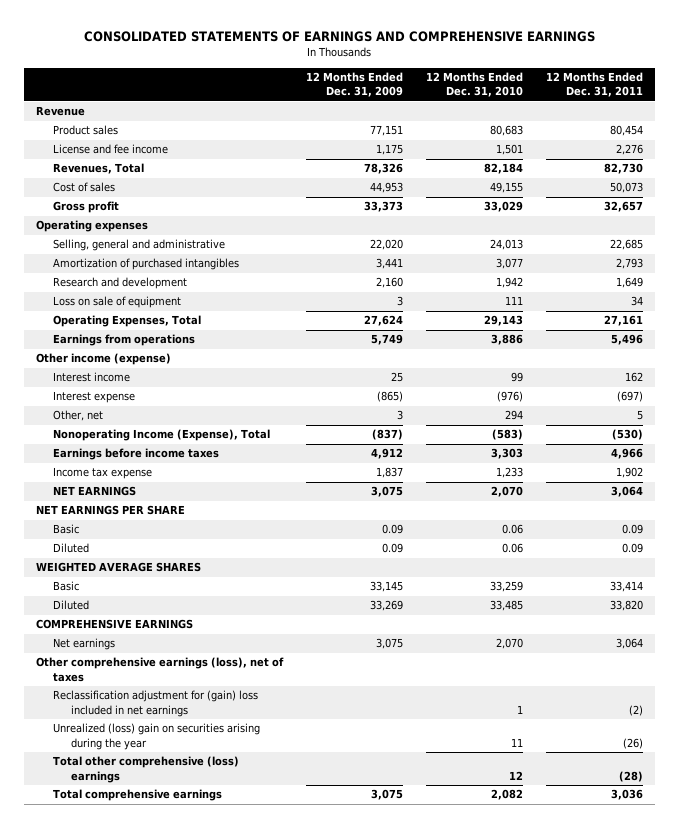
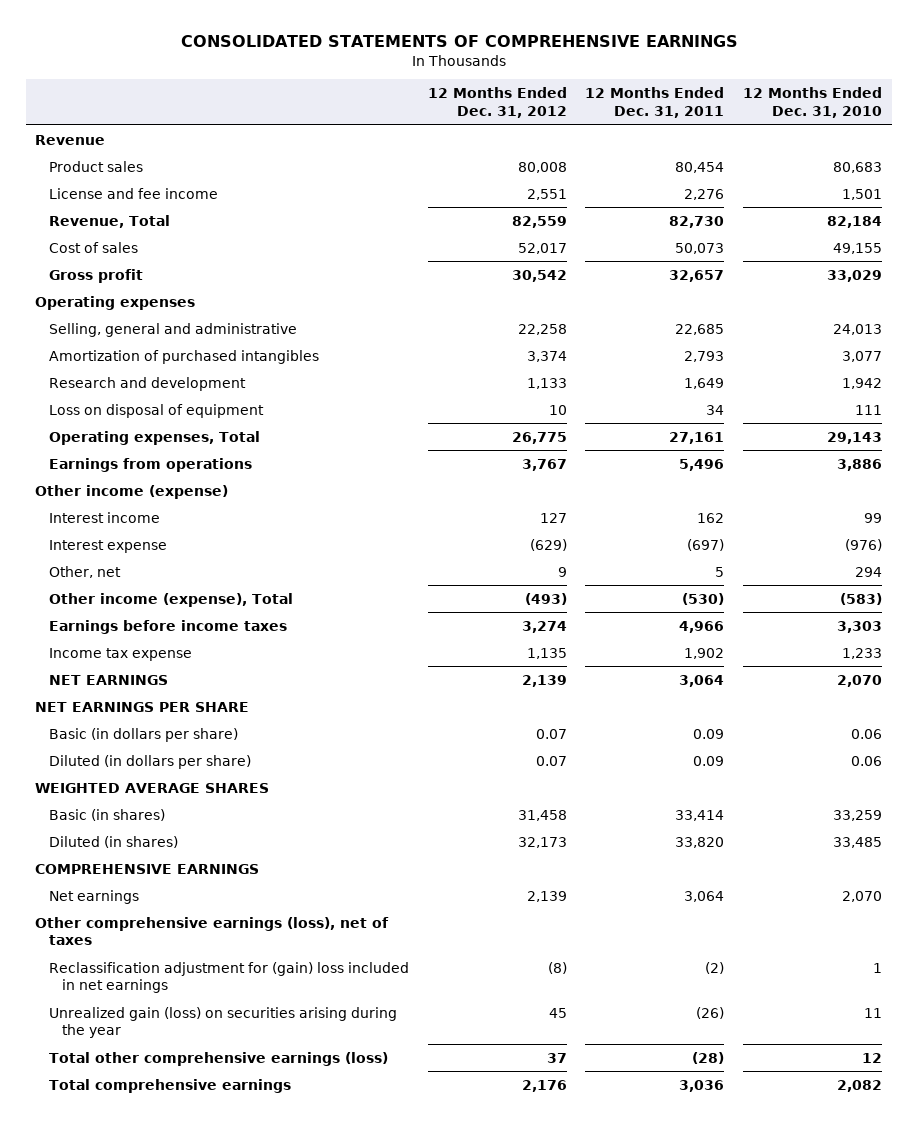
[84,31,596,43] CONSOLIDATED STATEMENTS OF EARNINGS AND COMPREHENSIVE EARNINGS -> [180,35,738,48] CONSOLIDATED STATEMENTS OF COMPREHENSIVE EARNINGS
[305,71,403,98] 12 Months Ended Dec. 31, 2009 -> none
none -> [427,87,567,118] 12 Months Ended Dec. 31, 2012
[53,163,145,175] Revenues, Total -> [48,214,170,228] Revenue, Total
[53,296,182,309] Loss on sale of equipment -> [48,403,264,418] Loss on disposal of equipment
[53,315,202,328] Operating Expenses, Total -> [48,430,260,445] Operating expenses, Total
[53,429,271,442] Nonoperating Income (Expense), Total -> [48,592,293,607] Other income (expense), Total
[53,524,80,535] Basic -> [48,727,238,742] Basic (in dollars per share)
[53,543,90,554] Diluted -> [48,754,251,769] Diluted (in dollars per share)
[53,581,80,592] Basic -> [48,808,165,821] Basic (in shares)
[53,600,90,611] Diluted -> [48,835,178,848] Diluted (in shares)
[53,723,261,750] Unrealized (loss) gain on securities arising during the year -> [48,1006,397,1039] Unrealized gain (loss) on securities arising during the year
[53,756,240,783] Total other comprehensive (loss) earnings -> [48,1051,388,1066] Total other comprehensive earnings (loss)

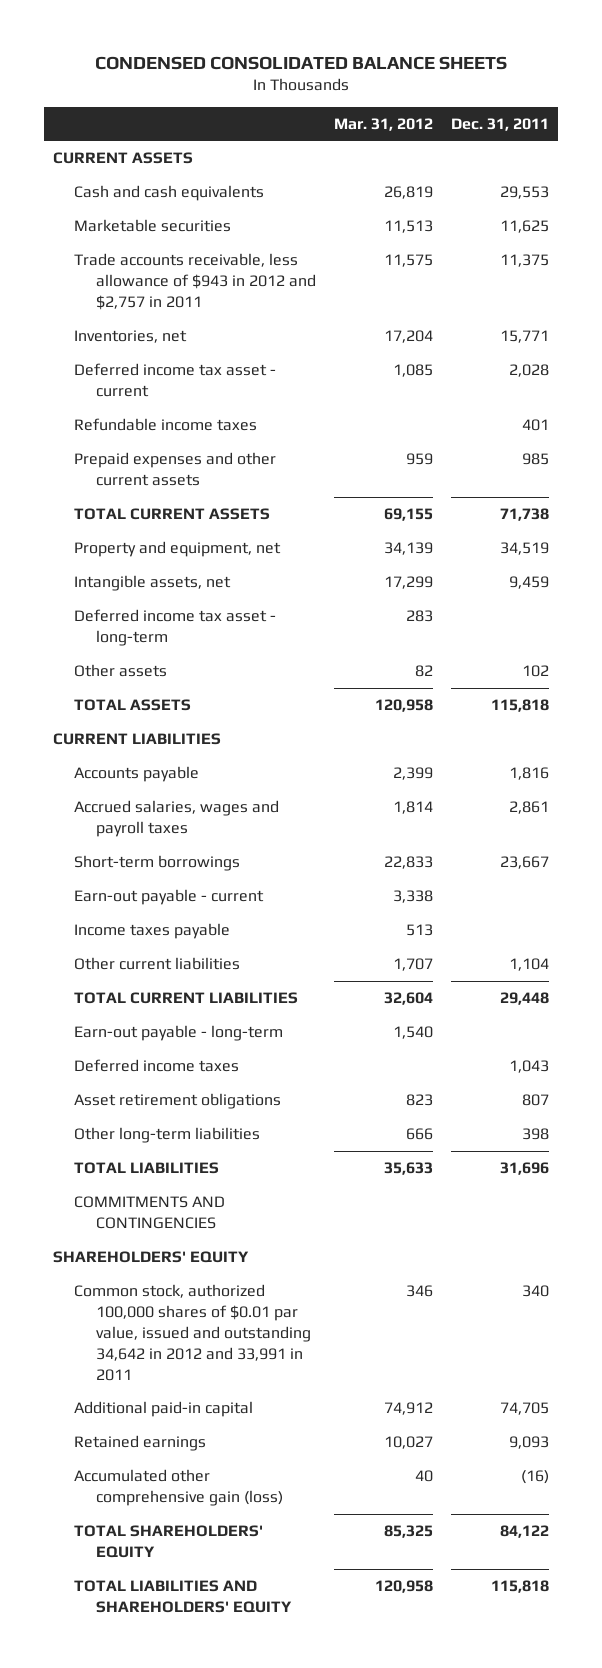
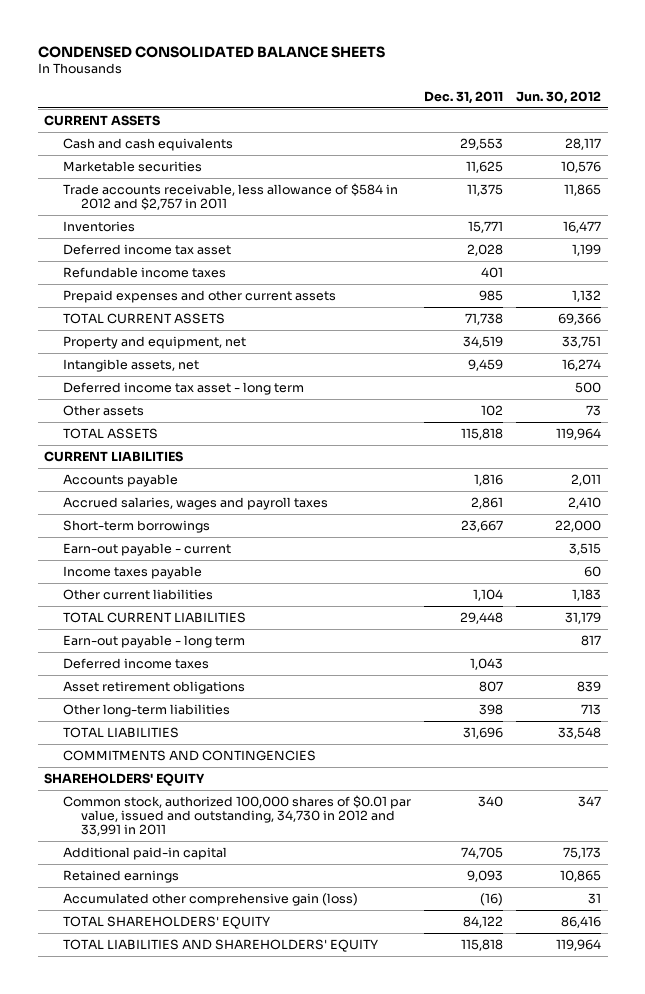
[334,117,434,131] Mar. 31, 2012 -> none
none -> [516,91,602,105] Jun. 30, 2012
[74,253,317,310] Trade accounts receivable, less allowance of $943 in 2012 and $2,757 in 2011 -> [62,182,398,210] Trade accounts receivable, less allowance of $584 in 2012 and $2,757 in 2011
[74,330,188,344] Inventories, net -> [62,220,135,232] Inventories
[74,363,277,398] Deferred income tax asset - current -> [62,243,231,255] Deferred income tax asset
[74,609,277,647] Deferred income tax asset - long-term -> [62,381,304,395] Deferred income tax asset - long term
[74,1025,284,1042] Earn-out payable - long-term -> [62,634,245,648] Earn-out payable - long term
[74,1284,312,1381] Common stock, authorized 100,000 shares of $0.01 par value, issued and outstanding 34,642 in 2012 and 33,991 in 2011 -> [62,794,411,837] Common stock, authorized 100,000 shares of $0.01 par value, issued and outstanding, 34,730 in 2012 and 33,991 in 2011

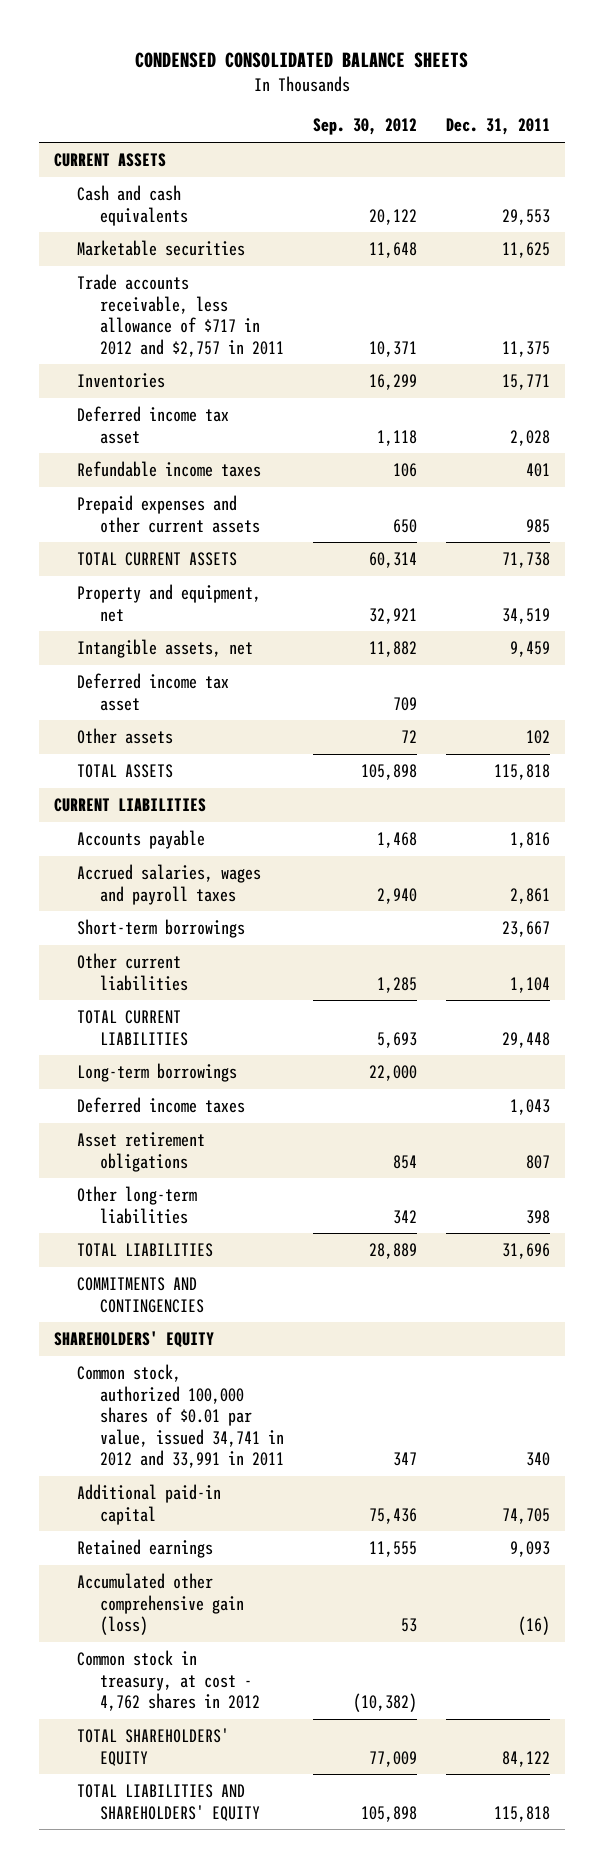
[516,91,602,105] Jun. 30, 2012 -> none
none -> [312,118,417,136] Sep. 30, 2012
[62,182,398,210] Trade accounts receivable, less allowance of $584 in 2012 and $2,757 in 2011 -> [76,274,284,357] Trade accounts receivable, less allowance of $717 in 2012 and $2,757 in 2011
[62,381,304,395] Deferred income tax asset - long term -> [76,673,229,711] Deferred income tax asset
[62,542,231,556] Earn-out payable - current -> none
[62,565,202,579] Income taxes payable -> none
[62,634,245,648] Earn-out payable - long term -> none
none -> [76,1063,237,1083] Long-term borrowings
[62,794,411,837] Common stock, authorized 100,000 shares of $0.01 par value, issued and outstanding, 34,730 in 2012 and 33,991 in 2011 -> [76,1364,284,1469] Common stock, authorized 100,000 shares of $0.01 par value, issued 34,741 in 2012 and 33,991 in 2011
none -> [76,1650,260,1712] Common stock in treasury, at cost - 4,762 shares in 2012

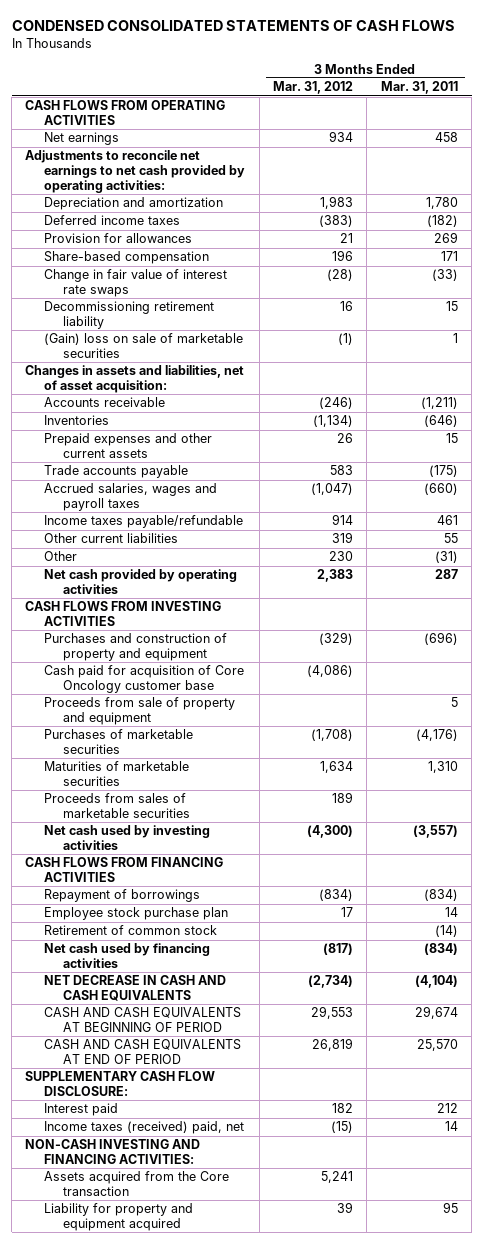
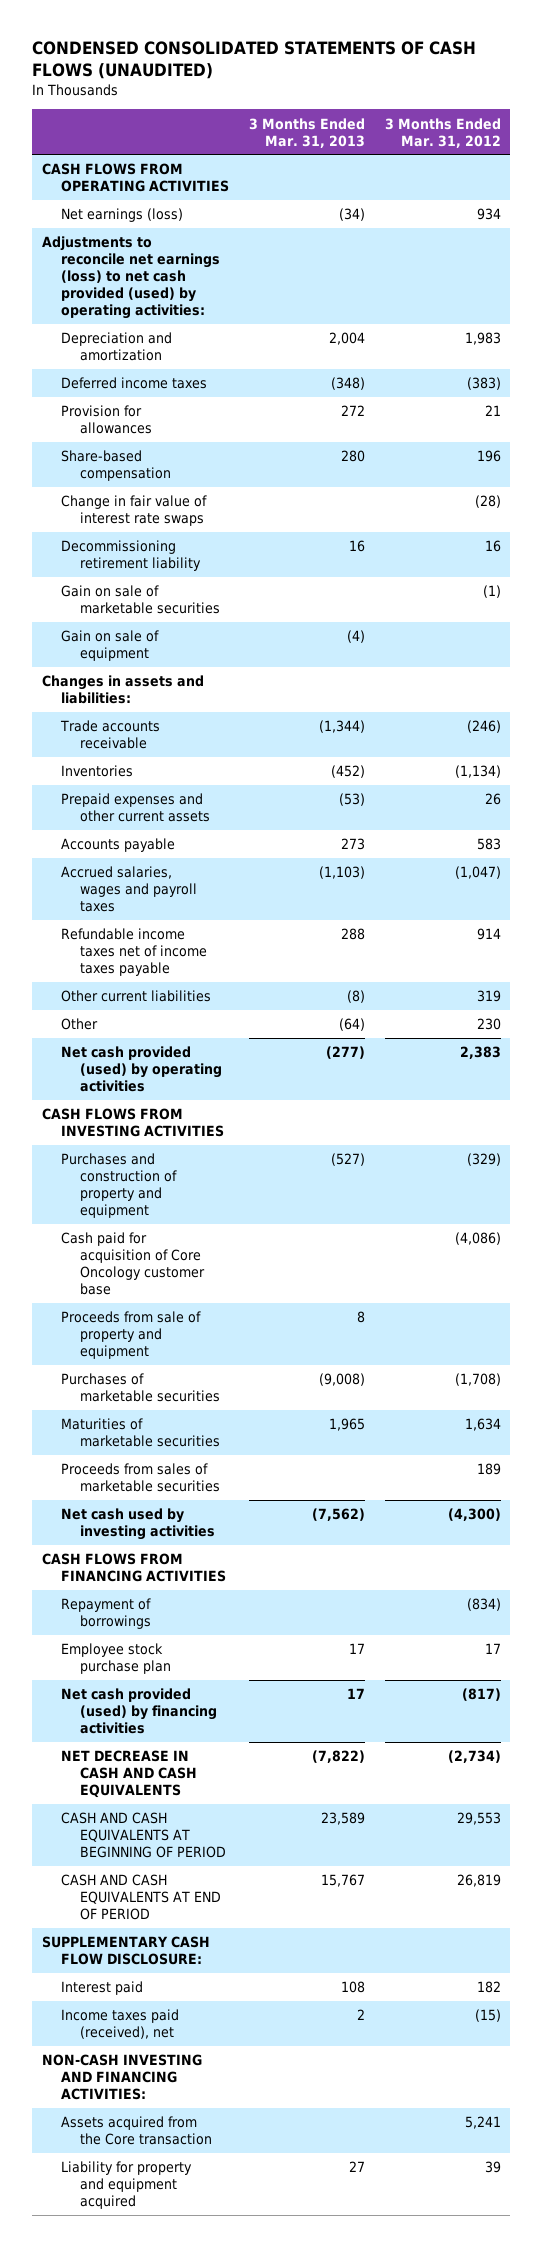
[11,19,455,31] CONDENSED CONSOLIDATED STATEMENTS OF CASH FLOWS -> [31,40,476,79] CONDENSED CONSOLIDATED STATEMENTS OF CASH FLOWS (UNAUDITED)
[380,81,458,95] Mar. 31, 2011 -> none
none -> [248,117,365,148] 3 Months Ended Mar. 31, 2013
[44,132,120,146] Net earnings -> [60,208,183,223] Net earnings (loss)
[25,150,246,193] Adjustments to reconcile net earnings to net cash provided by operating activities: -> [41,236,220,320] Adjustments to reconcile net earnings (loss) to net cash provided (used) by operating activities:
[44,333,244,359] (Gain) loss on sale of marketable securities -> [60,585,221,615] Gain on sale of marketable securities
none -> [60,630,159,662] Gain on sale of equipment
[25,365,245,394] Changes in assets and liabilities, net of asset acquisition: -> [41,675,204,705] Changes in assets and liabilities:
[44,397,166,408] Accounts receivable -> [59,720,160,750] Trade accounts receivable
[44,465,189,479] Trade accounts payable -> [60,838,175,853] Accounts payable
[44,515,244,529] Income taxes payable/refundable -> [60,928,208,977] Refundable income taxes net of income taxes payable
[44,569,238,595] Net cash provided by operating activities -> [60,1046,223,1093] Net cash provided (used) by operating activities
[44,925,218,936] Retirement of common stock -> none
[44,943,211,969] Net cash used by financing activities -> [60,1688,218,1735] Net cash provided (used) by financing activities
[44,1121,245,1135] Income taxes (received) paid, net -> [60,2009,179,2040] Income taxes paid (received), net

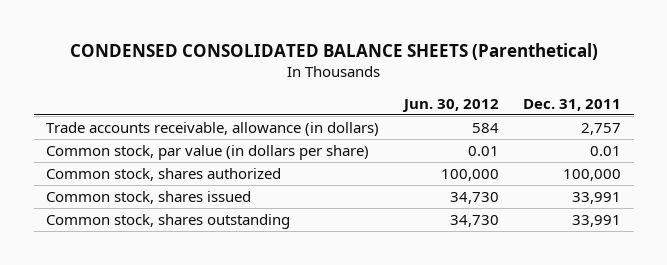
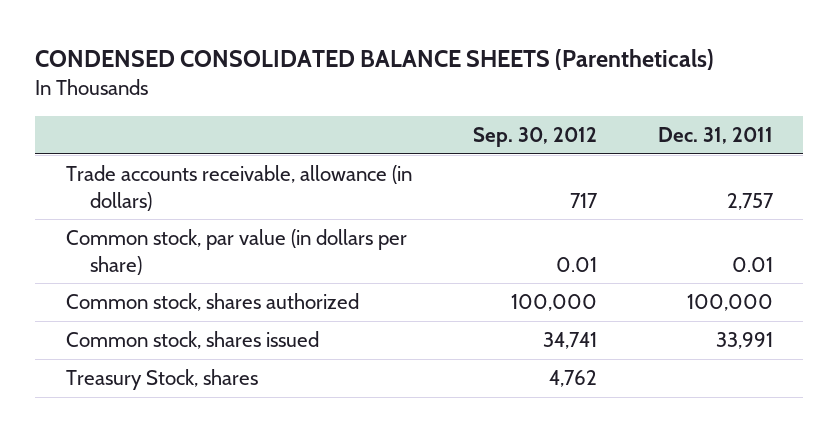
[69,42,598,60] CONDENSED CONSOLIDATED BALANCE SHEETS (Parenthetical) -> [35,49,715,71] CONDENSED CONSOLIDATED BALANCE SHEETS (Parentheticals)
[401,98,499,112] Jun. 30, 2012 -> none
none -> [472,126,597,147] Sep. 30, 2012
[46,213,291,229] Common stock, shares outstanding -> none
none -> [65,369,258,391] Treasury Stock, shares

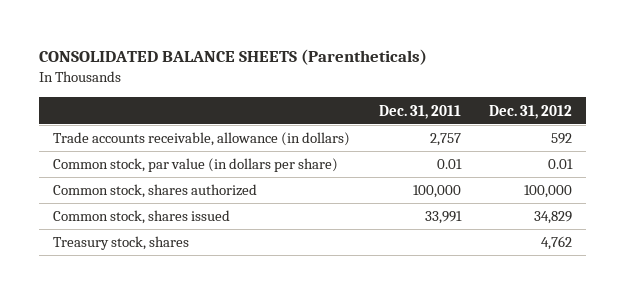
[35,49,715,71] CONDENSED CONSOLIDATED BALANCE SHEETS (Parentheticals) -> [39,49,428,66] CONSOLIDATED BALANCE SHEETS (Parentheticals)
[472,126,597,147] Sep. 30, 2012 -> none
none -> [488,104,572,119] Dec. 31, 2012
[65,369,258,391] Treasury Stock, shares -> [53,236,190,251] Treasury stock, shares

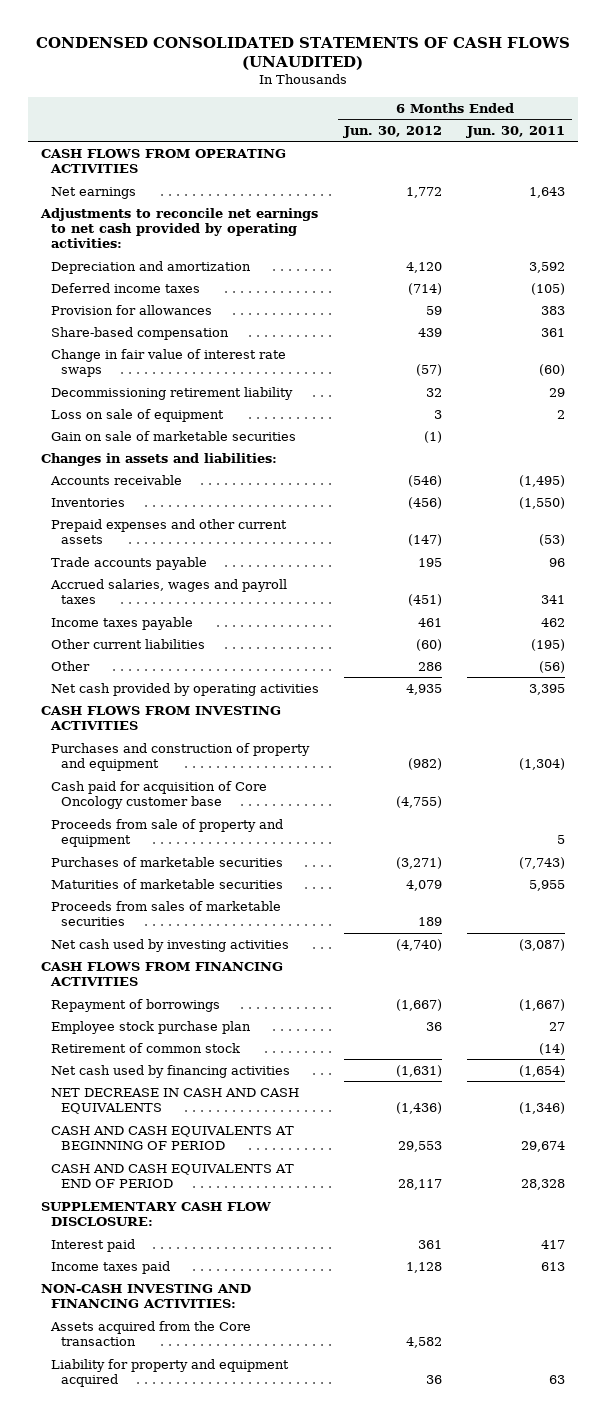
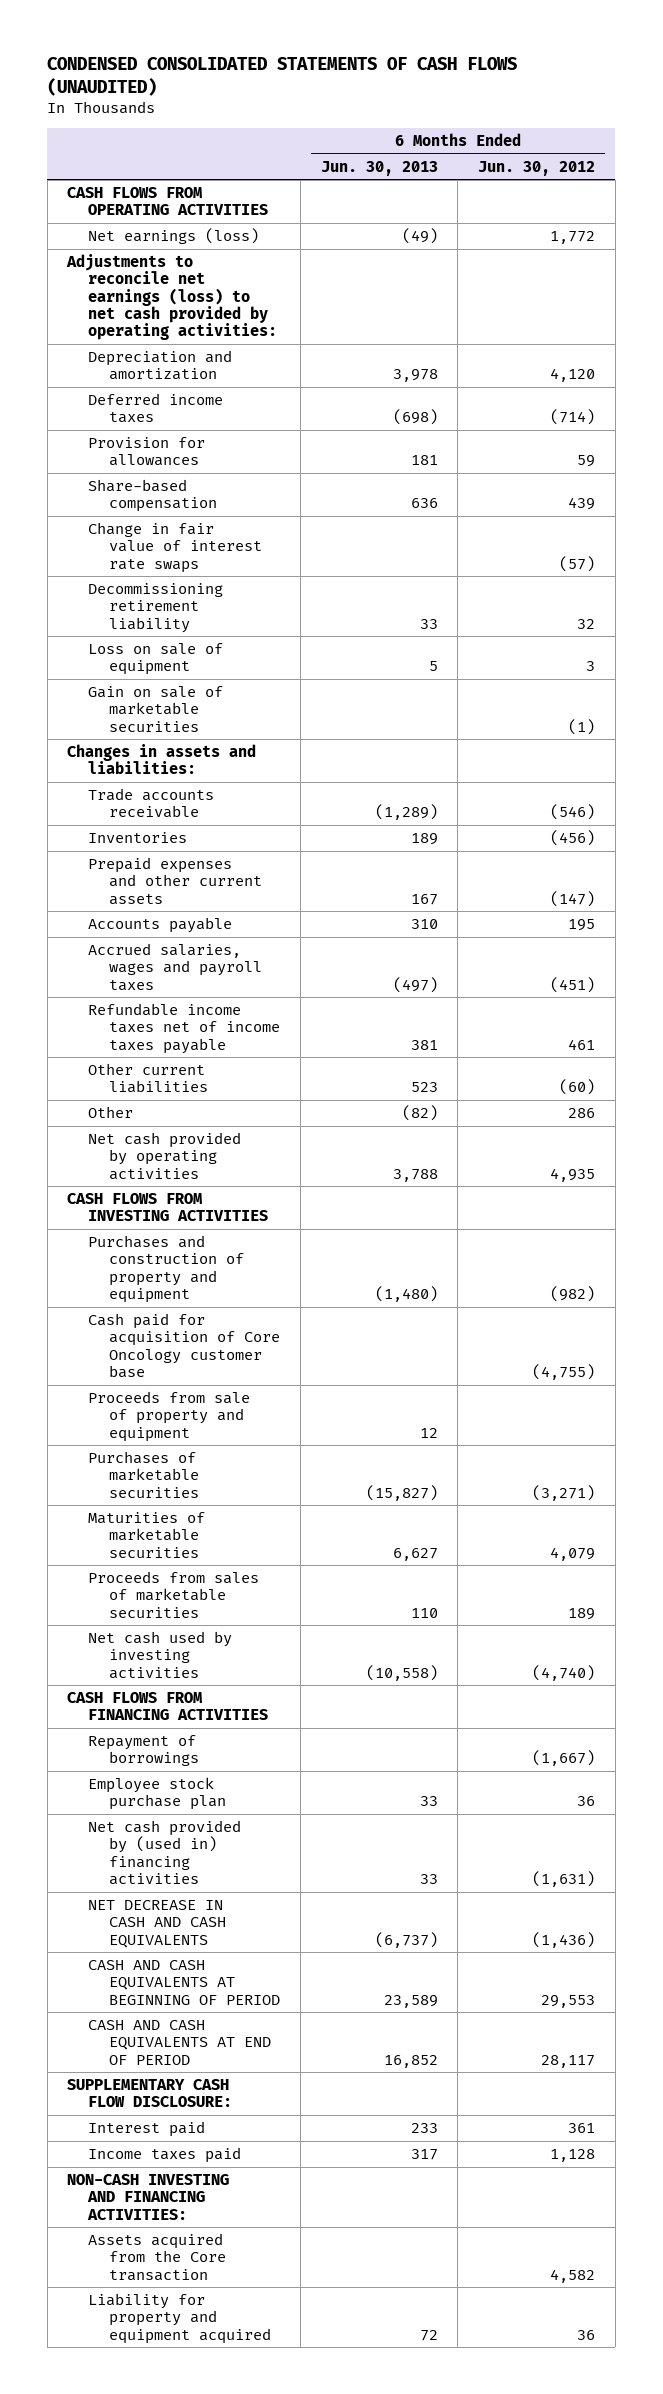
[466,125,566,138] Jun. 30, 2011 -> none
none -> [320,160,438,176] Jun. 30, 2013
[51,186,137,199] Net earnings -> [88,228,260,245] Net earnings (loss)
[39,207,318,249] Adjustments to reconcile net earnings to net cash provided by operating activities: -> [66,254,278,341] Adjustments to reconcile net earnings (loss) to net cash provided by operating activities:
[50,474,183,485] Accounts receivable -> [88,788,215,819] Trade accounts receivable
[51,556,208,570] Trade accounts payable -> [88,917,233,934] Accounts payable
[51,616,194,630] Income taxes payable -> [88,1003,281,1054] Refundable income taxes net of income taxes payable
[51,1042,241,1053] Retirement of common stock -> none
[51,1064,291,1078] Net cash used by financing activities -> [88,1820,242,1886] Net cash provided by (used in) financing activities

